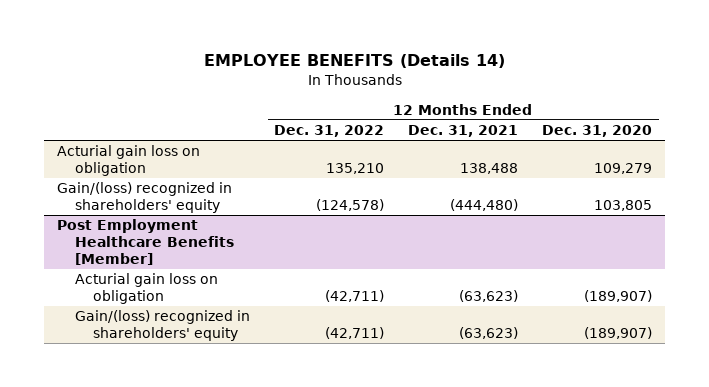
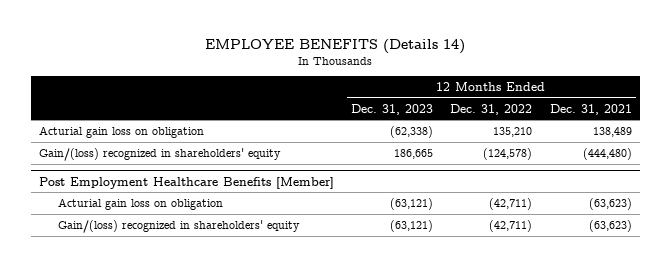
[542,125,653,138] Dec. 31, 2020 -> none
none -> [351,103,434,115] Dec. 31, 2023
[460,163,519,175] 138,488 -> [592,126,632,137] 138,489

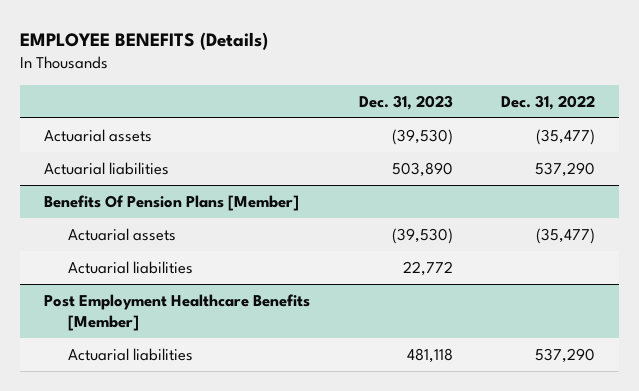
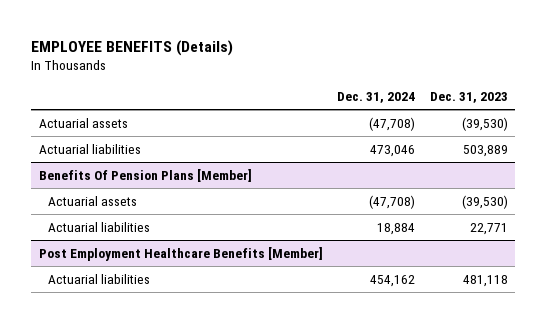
[500,94,595,110] Dec. 31, 2022 -> none
none -> [337,91,416,103] Dec. 31, 2024
[391,161,453,177] 503,890 -> [463,144,509,157] 503,889
[402,260,453,276] 22,772 -> [470,222,509,235] 22,771

